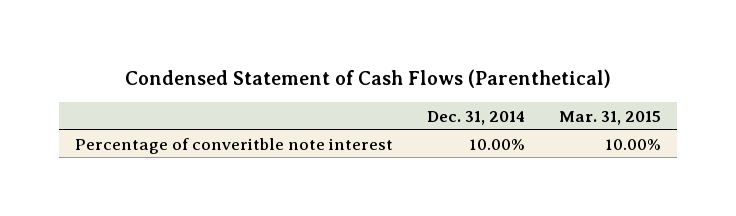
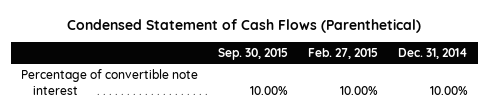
[558,110,661,125] Mar. 31, 2015 -> none
none -> [217,48,288,61] Sep. 30, 2015
none -> [307,48,378,60] Feb. 27, 2015
[75,137,394,154] Percentage of converitble note interest -> [20,69,198,95] Percentage of convertible note interest

